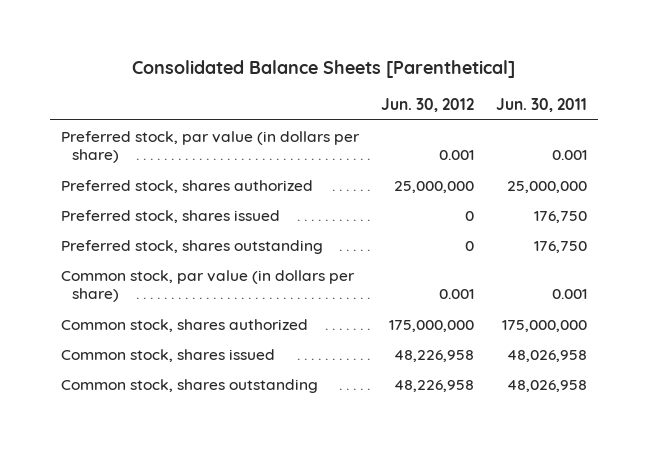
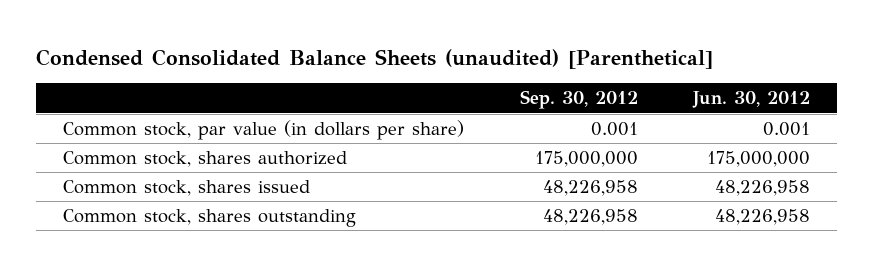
[131,59,515,78] Consolidated Balance Sheets [Parenthetical] -> [35,48,713,69] Condensed Consolidated Balance Sheets (unaudited) [Parenthetical]
[495,97,587,112] Jun. 30, 2011 -> none
none -> [519,90,638,110] Sep. 30, 2012
[60,130,360,164] Preferred stock, par value (in dollars per share) -> none
[60,179,313,193] Preferred stock, shares authorized -> none
[60,209,280,223] Preferred stock, shares issued -> none
[60,239,323,254] Preferred stock, shares outstanding -> none

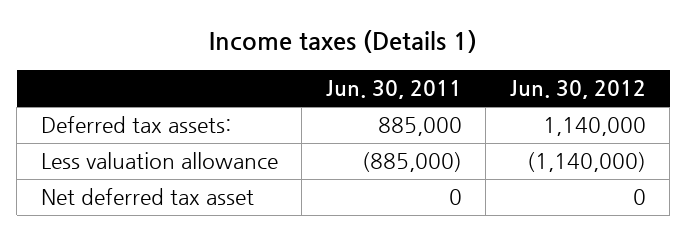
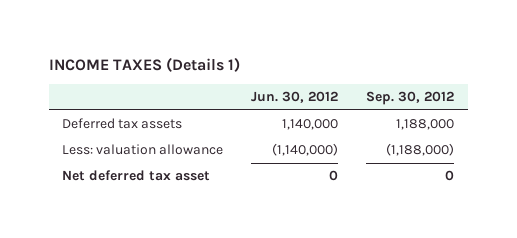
[209,30,478,54] Income taxes (Details 1) -> [48,57,240,73] INCOME TAXES (Details 1)
[325,80,462,100] Jun. 30, 2011 -> none
none -> [366,91,455,106] Sep. 30, 2012
[40,116,231,134] Deferred tax assets: -> [62,118,183,130] Deferred tax assets
[40,152,278,170] Less valuation allowance -> [62,144,224,156] Less: valuation allowance

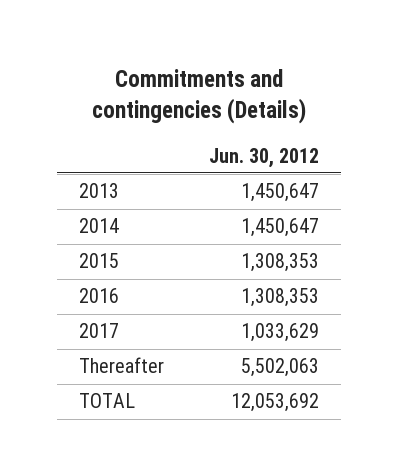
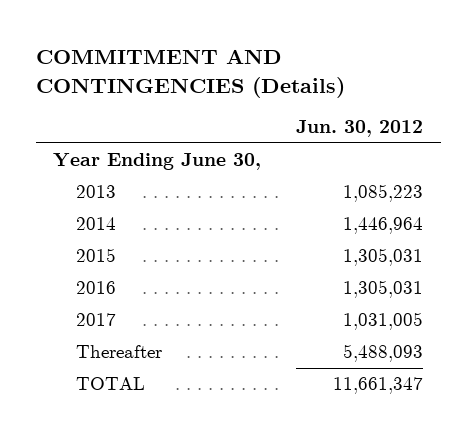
[91,69,306,125] Commitments and contingencies (Details) -> [35,49,345,98] COMMITMENT AND CONTINGENCIES (Details)
none -> [53,153,262,171] Year Ending June 30,
[240,183,319,203] 1,450,647 -> [343,184,424,203] 1,085,223
[240,218,319,238] 1,450,647 -> [343,217,424,235] 1,446,964
[240,253,319,273] 1,308,353 -> [343,248,424,267] 1,305,031
[240,288,319,308] 1,308,353 -> [343,280,424,299] 1,305,031
[240,323,319,343] 1,033,629 -> [343,312,424,331] 1,031,005
[240,358,319,378] 5,502,063 -> [343,344,424,363] 5,488,093
[230,393,319,413] 12,053,692 -> [333,377,424,395] 11,661,347

